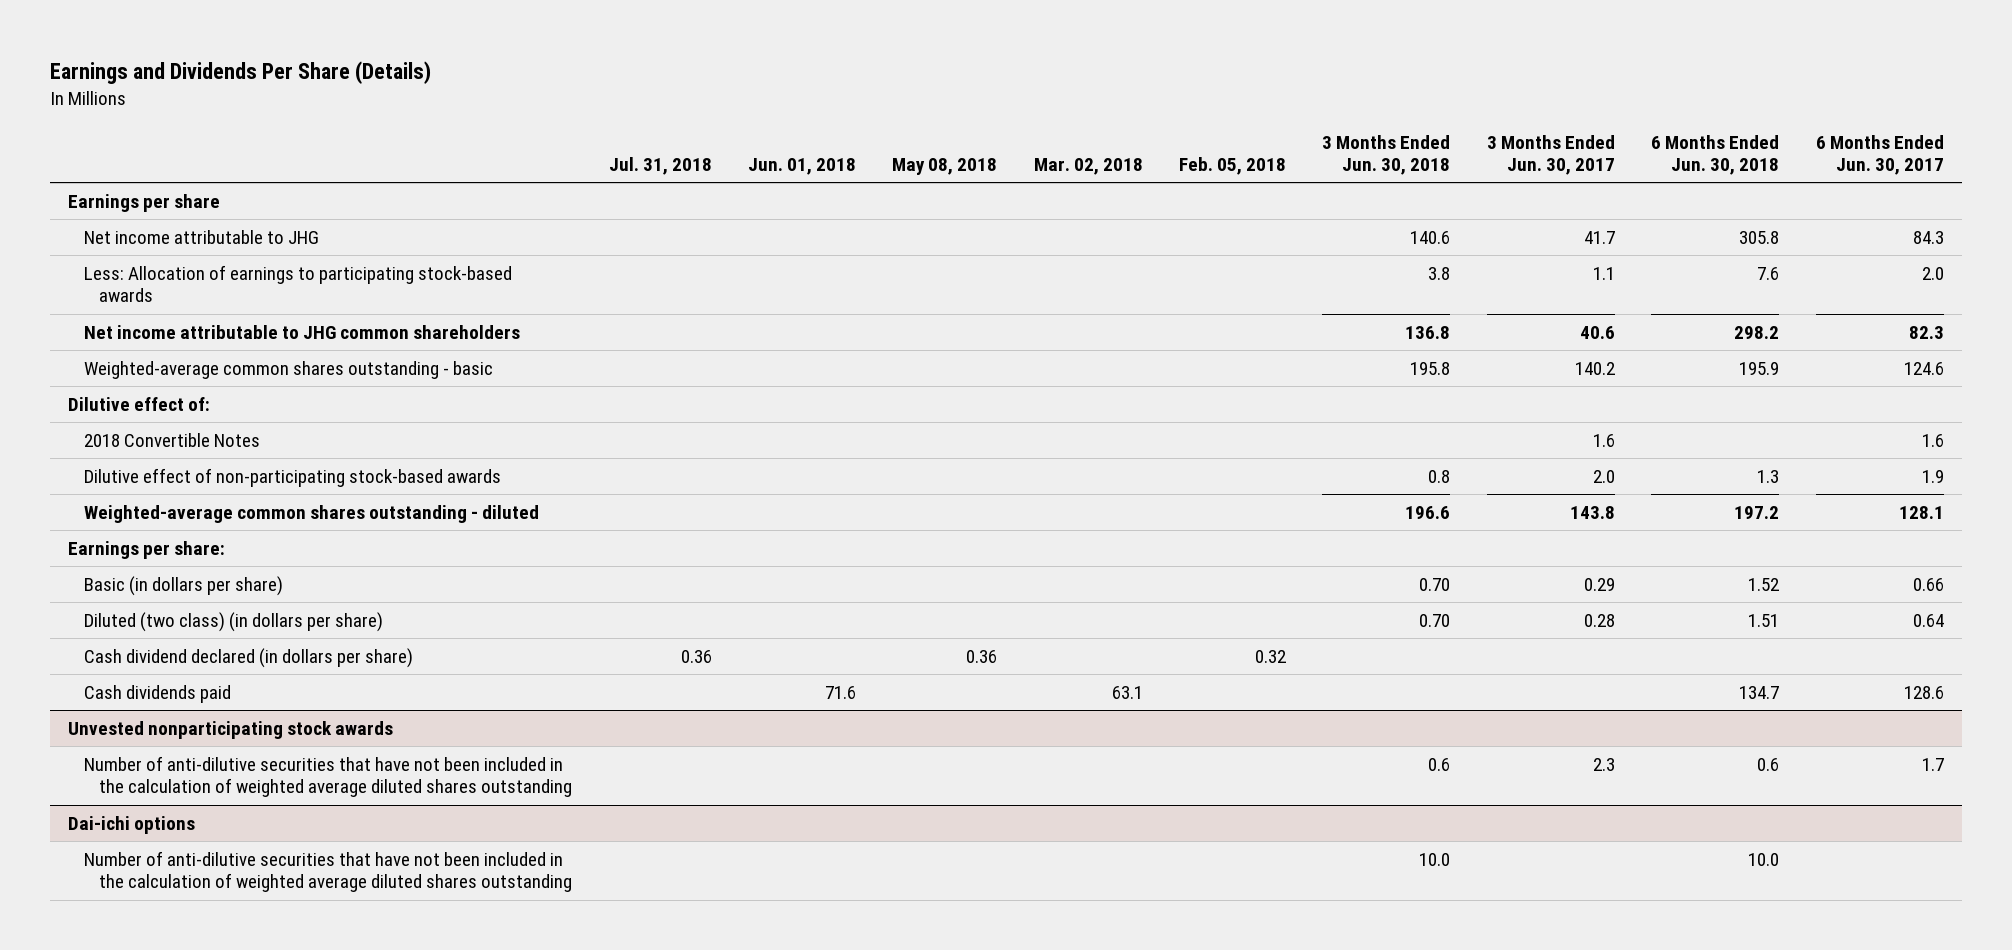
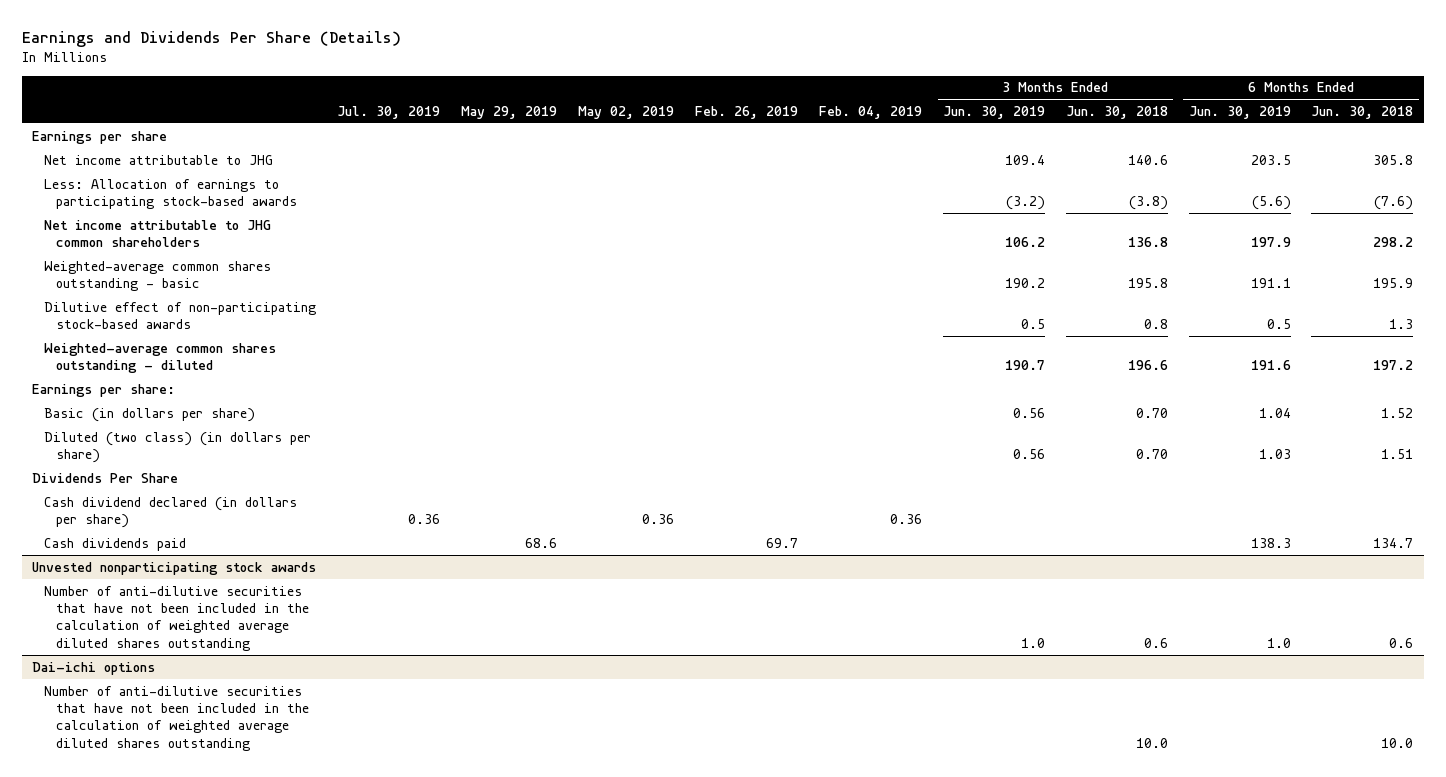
[608,157,712,176] Jul. 31, 2018 -> none
[748,158,857,176] Jun. 01, 2018 -> none
[892,158,998,176] May 08, 2018 -> none
[1033,158,1143,176] Mar. 02, 2018 -> none
[1179,157,1287,176] Feb. 05, 2018 -> none
[1486,134,1615,176] 3 Months Ended Jun. 30, 2017 -> none
[1815,134,1944,176] 6 Months Ended Jun. 30, 2017 -> none
none -> [337,105,441,119] Jul. 30, 2019
none -> [461,105,558,119] May 29, 2019
none -> [578,105,675,119] May 02, 2019
none -> [694,105,798,119] Feb. 26, 2019
none -> [818,105,922,119] Feb. 04, 2019
none -> [942,105,1045,119] Jun. 30, 2019
none -> [1188,105,1291,119] Jun. 30, 2019
[1428,266,1451,280] 3.8 -> [1128,196,1168,211] (3.8)
[1757,266,1780,280] 7.6 -> [1374,196,1414,211] (7.6)
[68,396,211,411] Dilutive effect of: -> none
[83,432,260,447] 2018 Convertible Notes -> none
none -> [32,472,179,483] Dividends Per Share

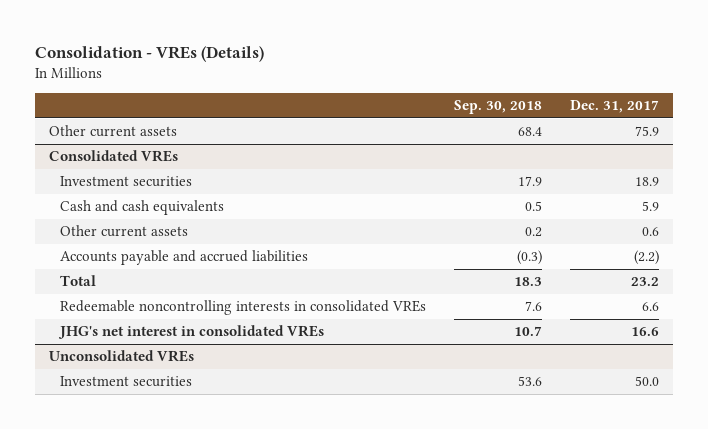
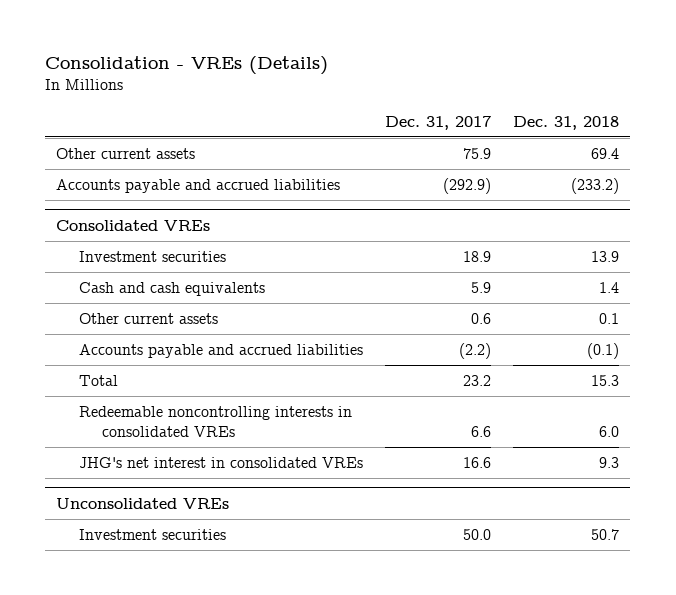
[454,100,543,115] Sep. 30, 2018 -> none
none -> [513,115,620,130] Dec. 31, 2018
none -> [56,178,341,193] Accounts payable and accrued liabilities

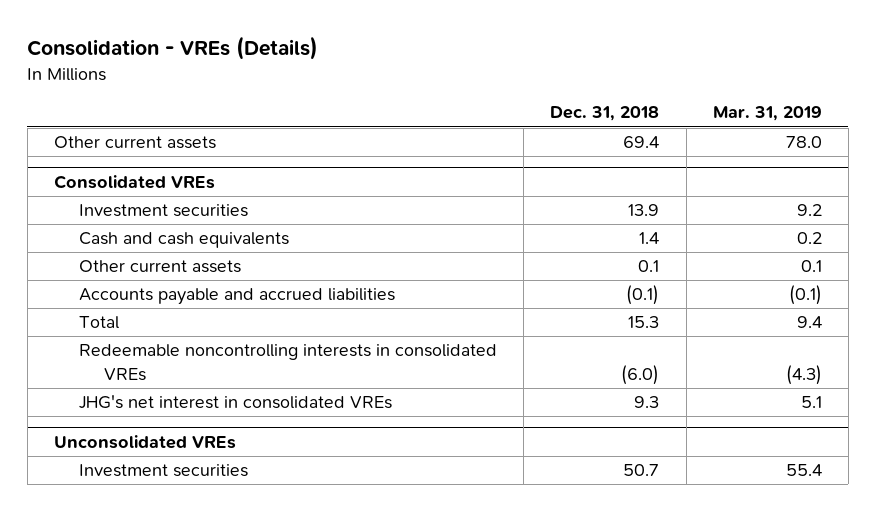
[385,115,492,130] Dec. 31, 2017 -> none
none -> [712,106,822,122] Mar. 31, 2019
[56,178,341,193] Accounts payable and accrued liabilities -> none
[599,425,620,437] 6.0 -> [621,364,660,385] (6.0)

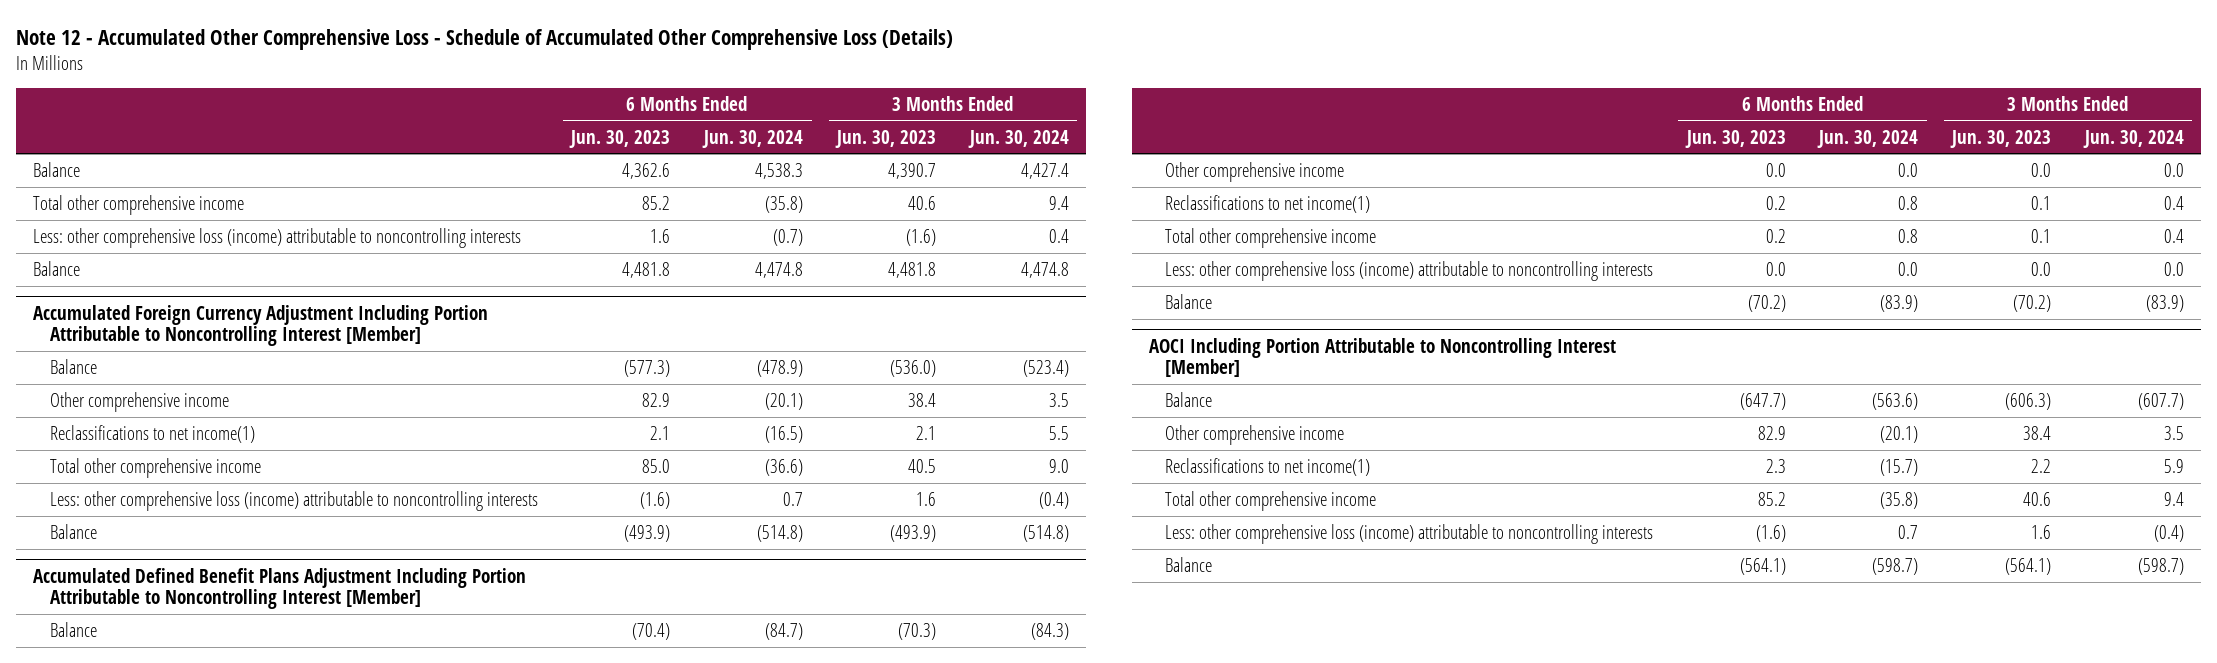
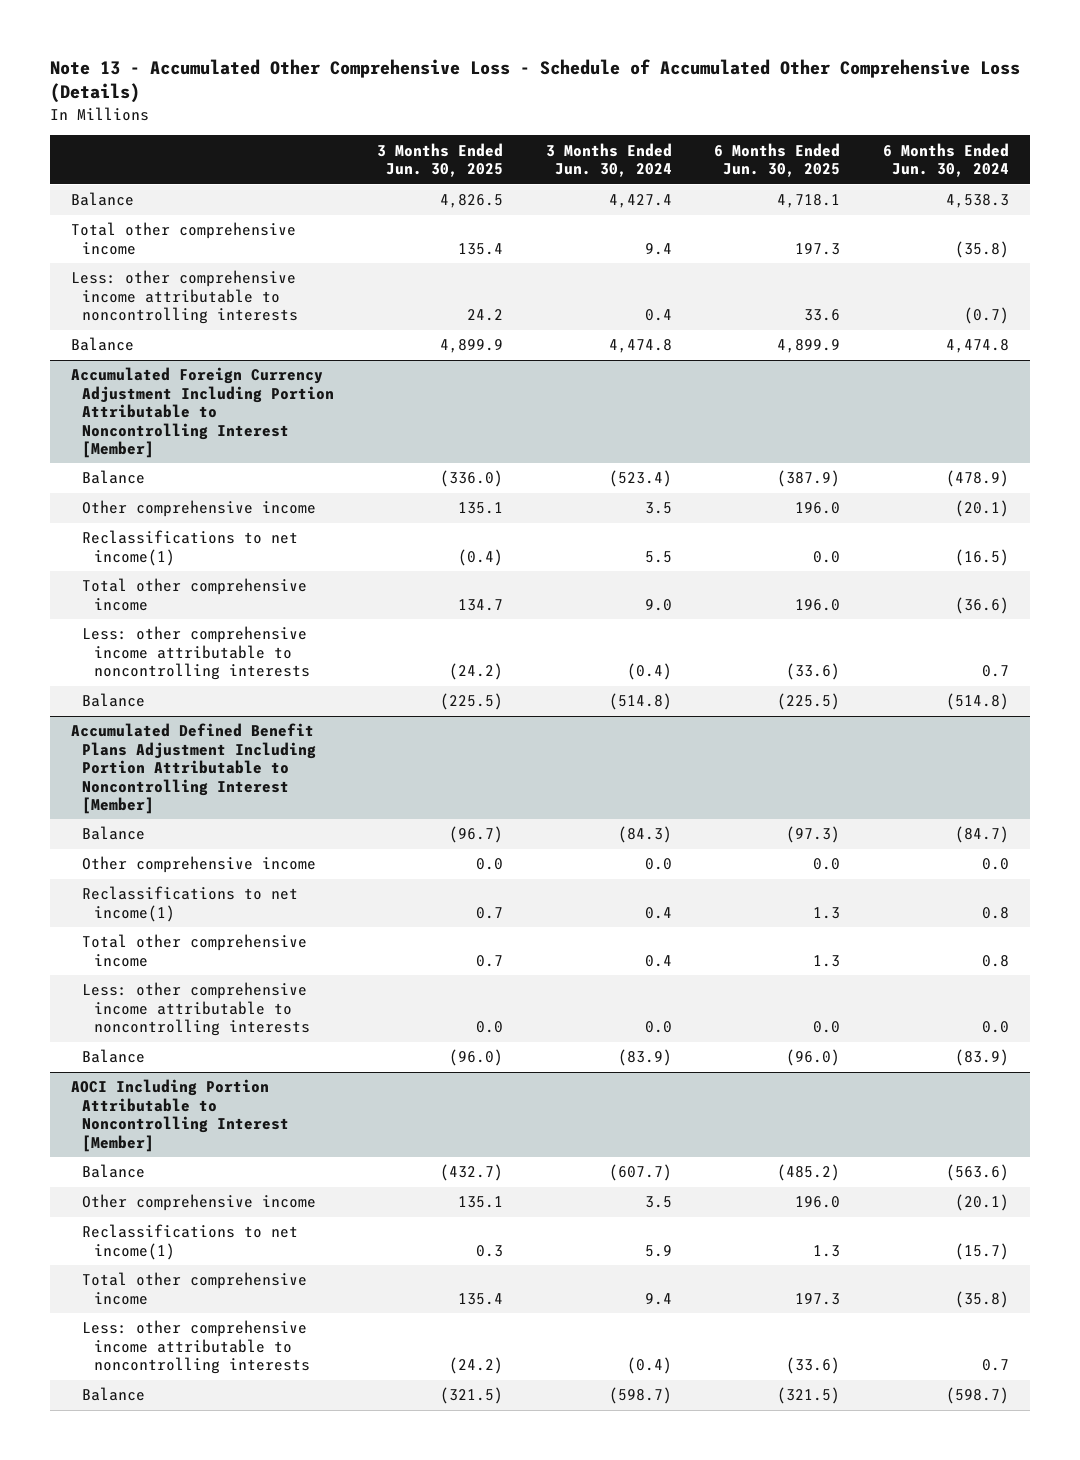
[16,29,954,51] Note 12 - Accumulated Other Comprehensive Loss - Schedule of Accumulated Other Comprehensive Loss (Details) -> [49,59,1020,104] Note 13 - Accumulated Other Comprehensive Loss - Schedule of Accumulated Other Comprehensive Loss (Details)
[569,129,671,148] Jun. 30, 2023 -> none
[834,129,936,148] Jun. 30, 2023 -> none
none -> [377,142,504,178] 3 Months Ended Jun. 30, 2025
none -> [714,142,841,178] 6 Months Ended Jun. 30, 2025
[33,227,522,248] Less: other comprehensive loss (income) attributable to noncontrolling interests -> [70,270,299,325] Less: other comprehensive income attributable to noncontrolling interests
[49,490,538,511] Less: other comprehensive loss (income) attributable to noncontrolling interests -> [82,626,310,681] Less: other comprehensive income attributable to noncontrolling interests
[1164,260,1653,281] Less: other comprehensive loss (income) attributable to noncontrolling interests -> [82,982,310,1037] Less: other comprehensive income attributable to noncontrolling interests
[1164,523,1653,544] Less: other comprehensive loss (income) attributable to noncontrolling interests -> [82,1320,310,1375] Less: other comprehensive income attributable to noncontrolling interests

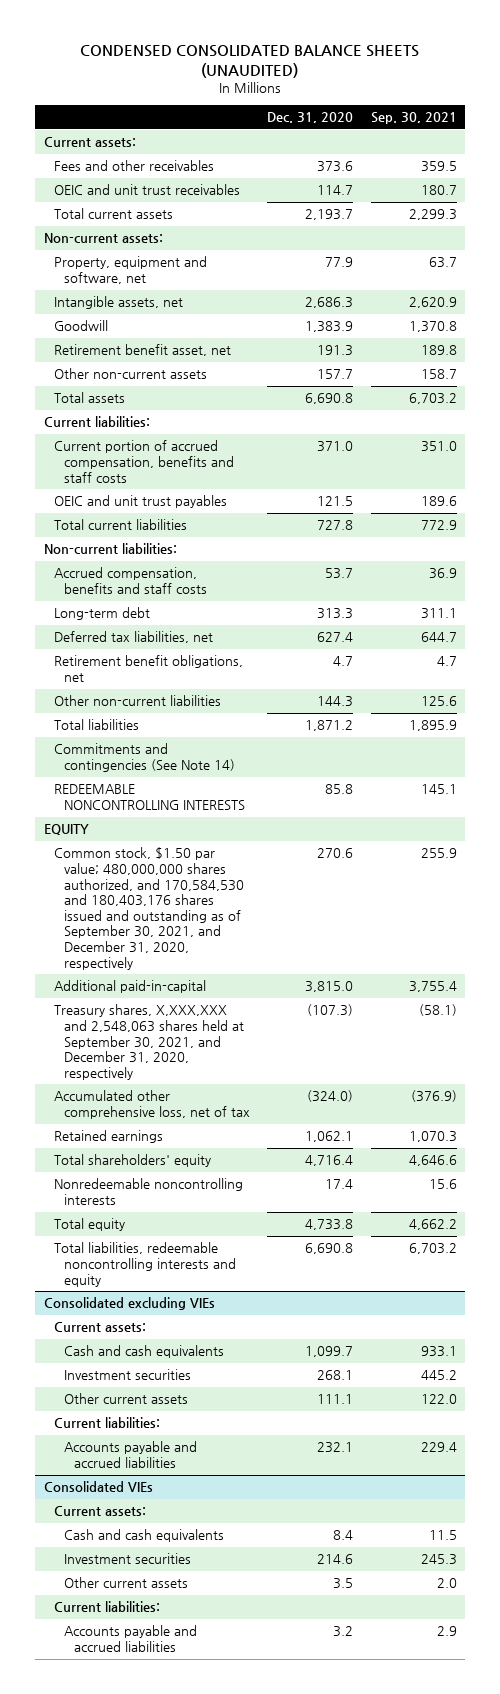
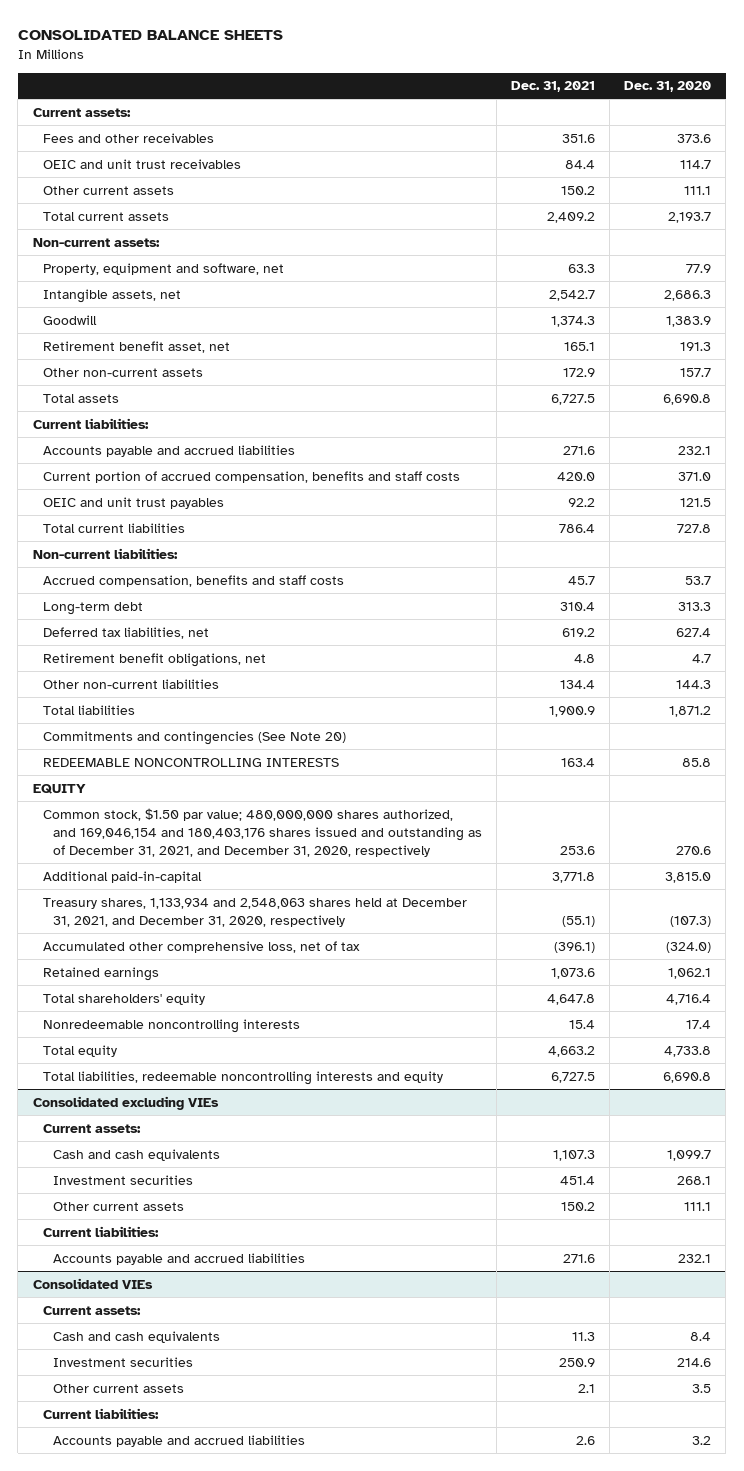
[80,45,420,78] CONDENSED CONSOLIDATED BALANCE SHEETS (UNAUDITED) -> [17,29,283,40] CONSOLIDATED BALANCE SHEETS
[370,112,457,125] Sep. 30, 2021 -> none
none -> [510,81,595,93] Dec. 31, 2021
none -> [42,185,174,195] Other current assets
none -> [42,444,295,457] Accounts payable and accrued liabilities
[53,743,236,773] Commitments and contingencies (See Note 14) -> [42,730,346,745] Commitments and contingencies (See Note 20)
[53,847,245,970] Common stock, $1.50 par value; 480,000,000 shares authorized, and 170,584,530 and 180,403,176 shares issued and outstanding as of September 30, 2021, and December 31, 2020, respectively -> [42,807,482,857] Common stock, $1.50 par value; 480,000,000 shares authorized, and 169,046,154 and 180,403,176 shares issued and outstanding as of December 31, 2021, and December 31, 2020, respectively
[53,1004,245,1080] Treasury shares, X,XXX,XXX and 2,548,063 shares held at September 30, 2021, and December 31, 2020, respectively -> [42,897,467,927] Treasury shares, 1,133,934 and 2,548,063 shares held at December 31, 2021, and December 31, 2020, respectively

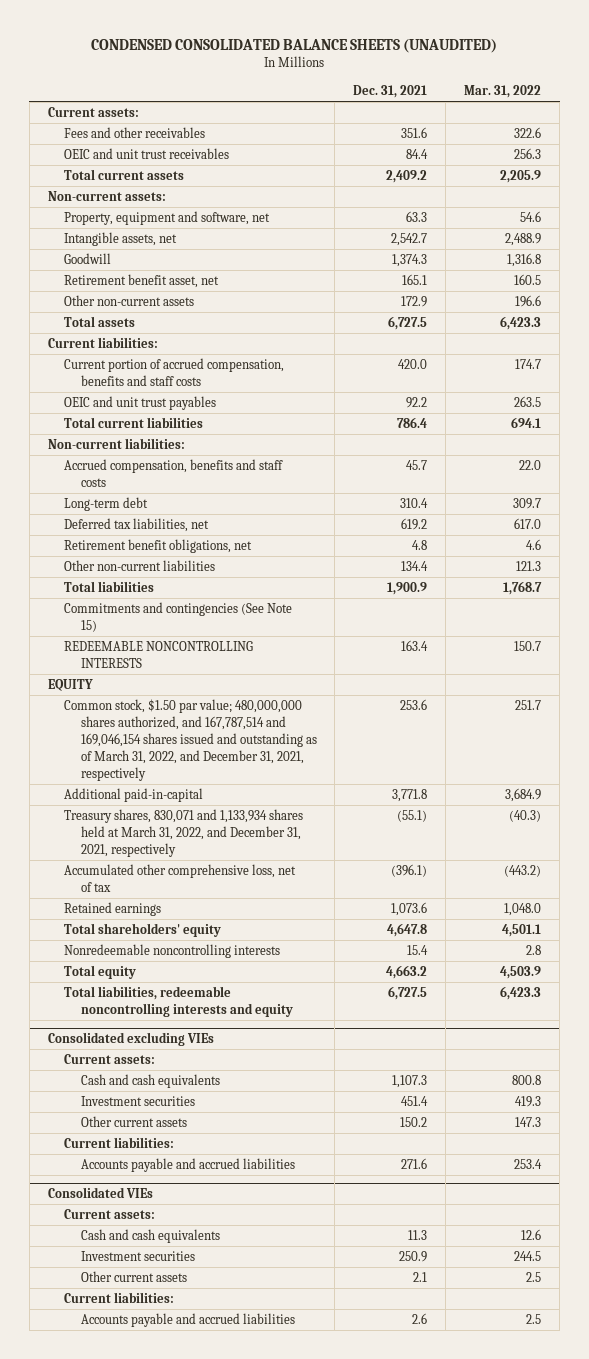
[17,29,283,40] CONSOLIDATED BALANCE SHEETS -> [91,38,498,53] CONDENSED CONSOLIDATED BALANCE SHEETS (UNAUDITED)
[624,81,712,93] Dec. 31, 2020 -> none
none -> [464,85,542,99] Mar. 31, 2022
[42,185,174,195] Other current assets -> none
[42,444,295,457] Accounts payable and accrued liabilities -> none
[42,730,346,745] Commitments and contingencies (See Note 20) -> [64,601,293,632] Commitments and contingencies (See Note 15)
[42,807,482,857] Common stock, $1.50 par value; 480,000,000 shares authorized, and 169,046,154 and 180,403,176 shares issued and outstanding as of December 31, 2021, and December 31, 2020, respectively -> [64,698,317,781] Common stock, $1.50 par value; 480,000,000 shares authorized, and 167,787,514 and 169,046,154 shares issued and outstanding as of March 31, 2022, and December 31, 2021, respectively
[42,897,467,927] Treasury shares, 1,133,934 and 2,548,063 shares held at December 31, 2021, and December 31, 2020, respectively -> [64,808,304,857] Treasury shares, 830,071 and 1,133,934 shares held at March 31, 2022, and December 31, 2021, respectively

